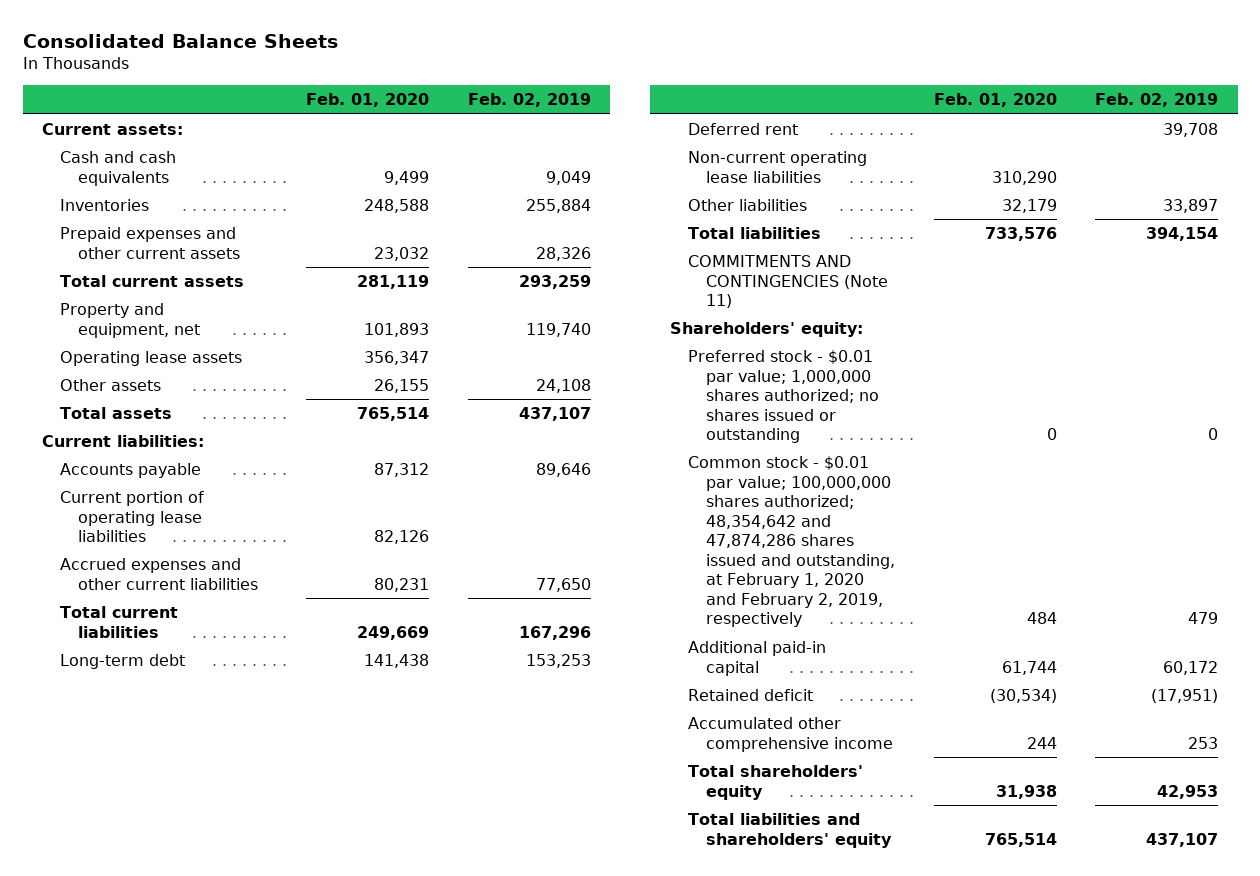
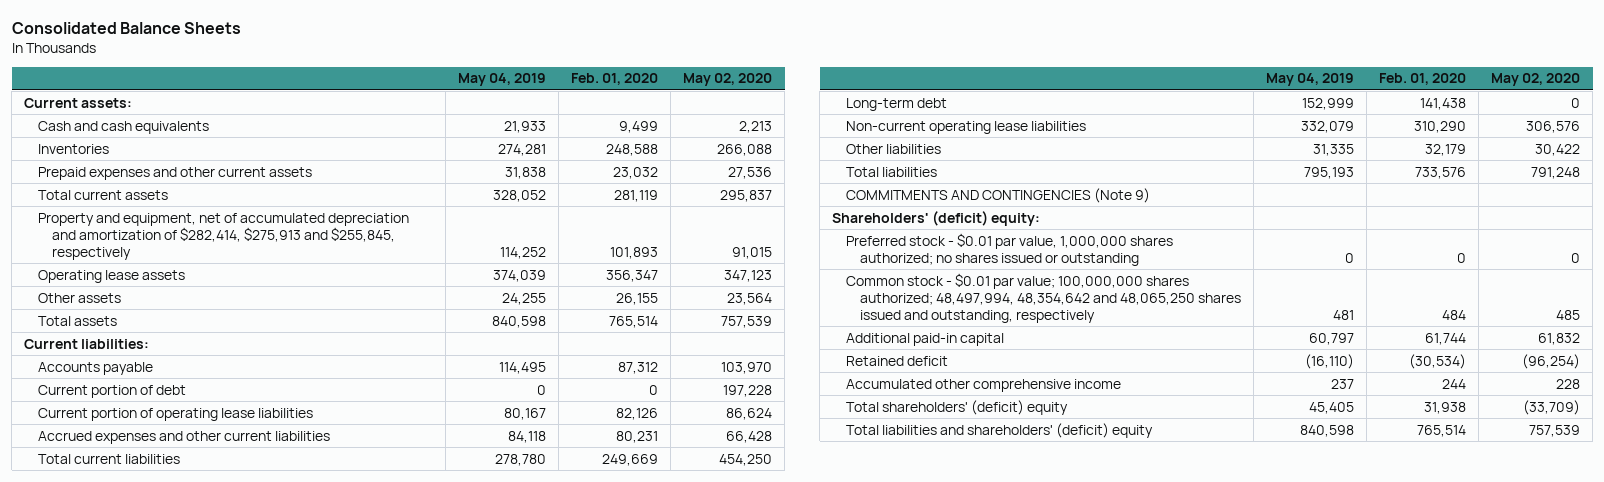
[467,93,591,108] Feb. 02, 2019 -> none
none -> [457,73,546,87] May 04, 2019
none -> [683,73,773,87] May 02, 2020
[60,303,201,338] Property and equipment, net -> [38,212,410,260] Property and equipment, net of accumulated depreciation and amortization of $282,414, $275,913 and $255,845, respectively
none -> [38,384,187,398] Current portion of debt
[687,123,798,136] Deferred rent -> none
[687,255,888,309] COMMITMENTS AND CONTINGENCIES (Note 11) -> [845,187,1150,203] COMMITMENTS AND CONTINGENCIES (Note 9)
[669,322,863,338] Shareholders' equity: -> [832,210,1041,226] Shareholders' (deficit) equity:
[687,350,879,444] Preferred stock - $0.01 par value; 1,000,000 shares authorized; no shares issued or outstanding -> [845,232,1173,266] Preferred stock - $0.01 par value, 1,000,000 shares authorized; no shares issued or outstanding
[687,456,895,628] Common stock - $0.01 par value; 100,000,000 shares authorized; 48,354,642 and 47,874,286 shares issued and outstanding, at February 1, 2020 and February 2, 2019, respectively -> [845,272,1241,323] Common stock - $0.01 par value; 100,000,000 shares authorized; 48,497,994, 48,354,642 and 48,065,250 shares issued and outstanding, respectively
[687,765,863,800] Total shareholders' equity -> [845,399,1068,415] Total shareholders' (deficit) equity
[687,813,892,848] Total liabilities and shareholders' equity -> [845,422,1153,438] Total liabilities and shareholders' (deficit) equity

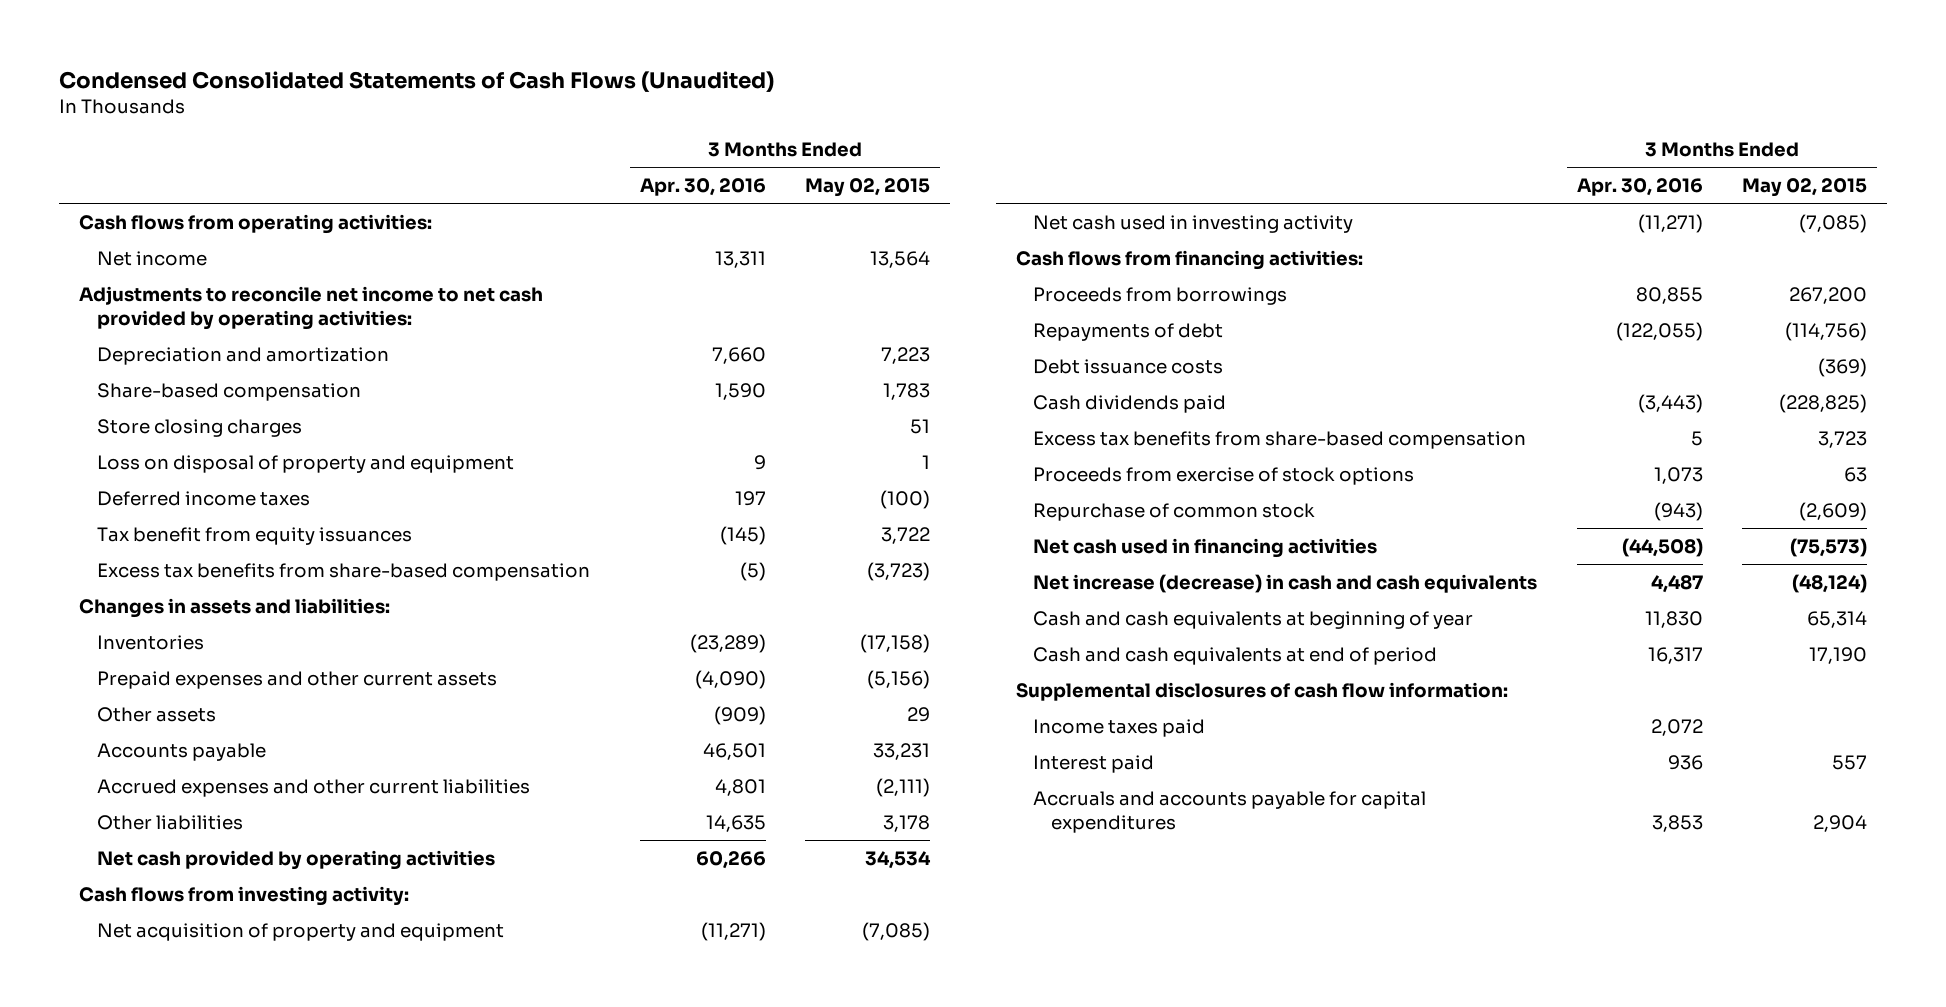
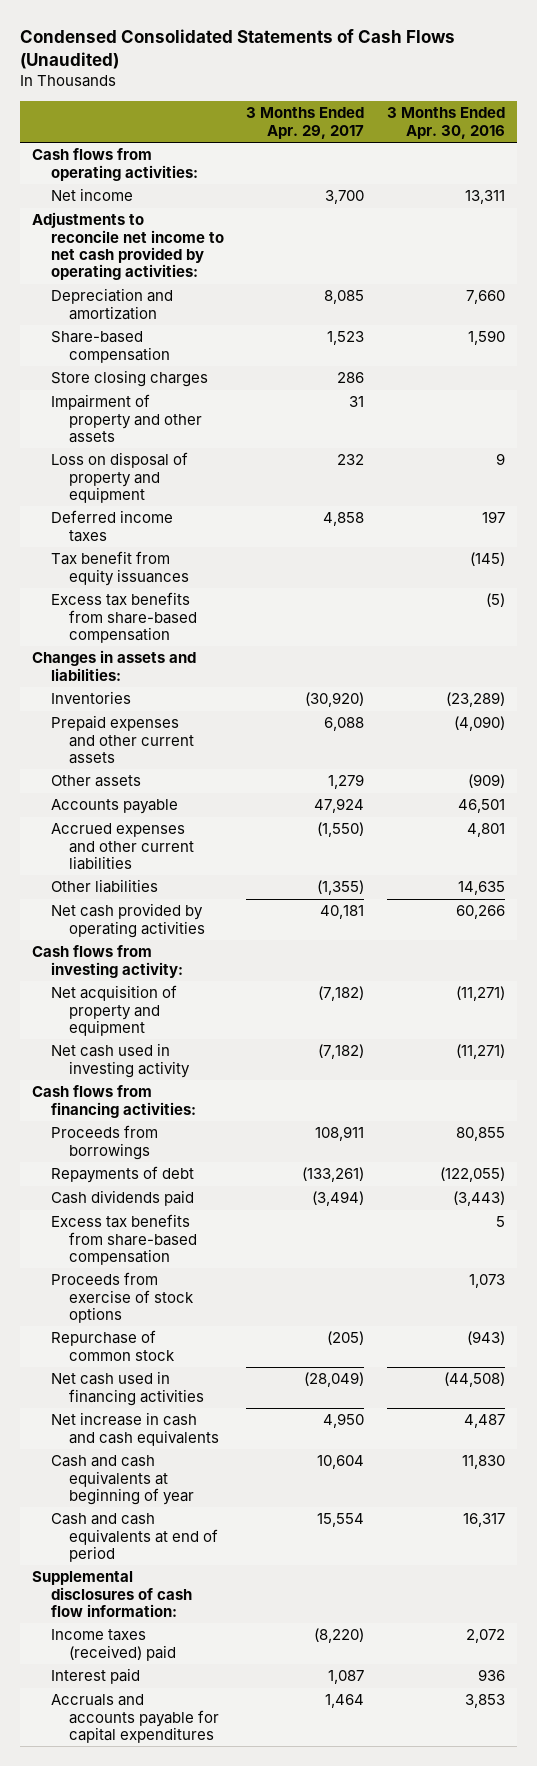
[805,177,931,197] May 02, 2015 -> none
none -> [246,107,365,139] 3 Months Ended Apr. 29, 2017
none -> [50,394,203,444] Impairment of property and other assets
[1033,358,1224,374] Debt issuance costs -> none
[1033,573,1538,593] Net increase (decrease) in cash and cash equivalents -> [50,1412,220,1446] Net increase in cash and cash equivalents
[1033,718,1206,737] Income taxes paid -> [50,1629,177,1661] Income taxes (received) paid

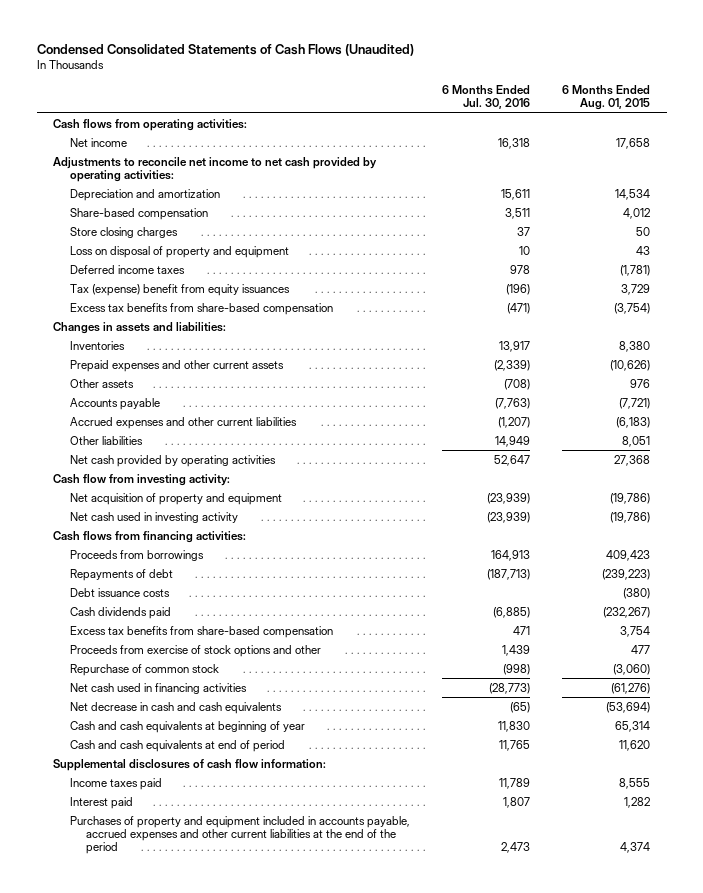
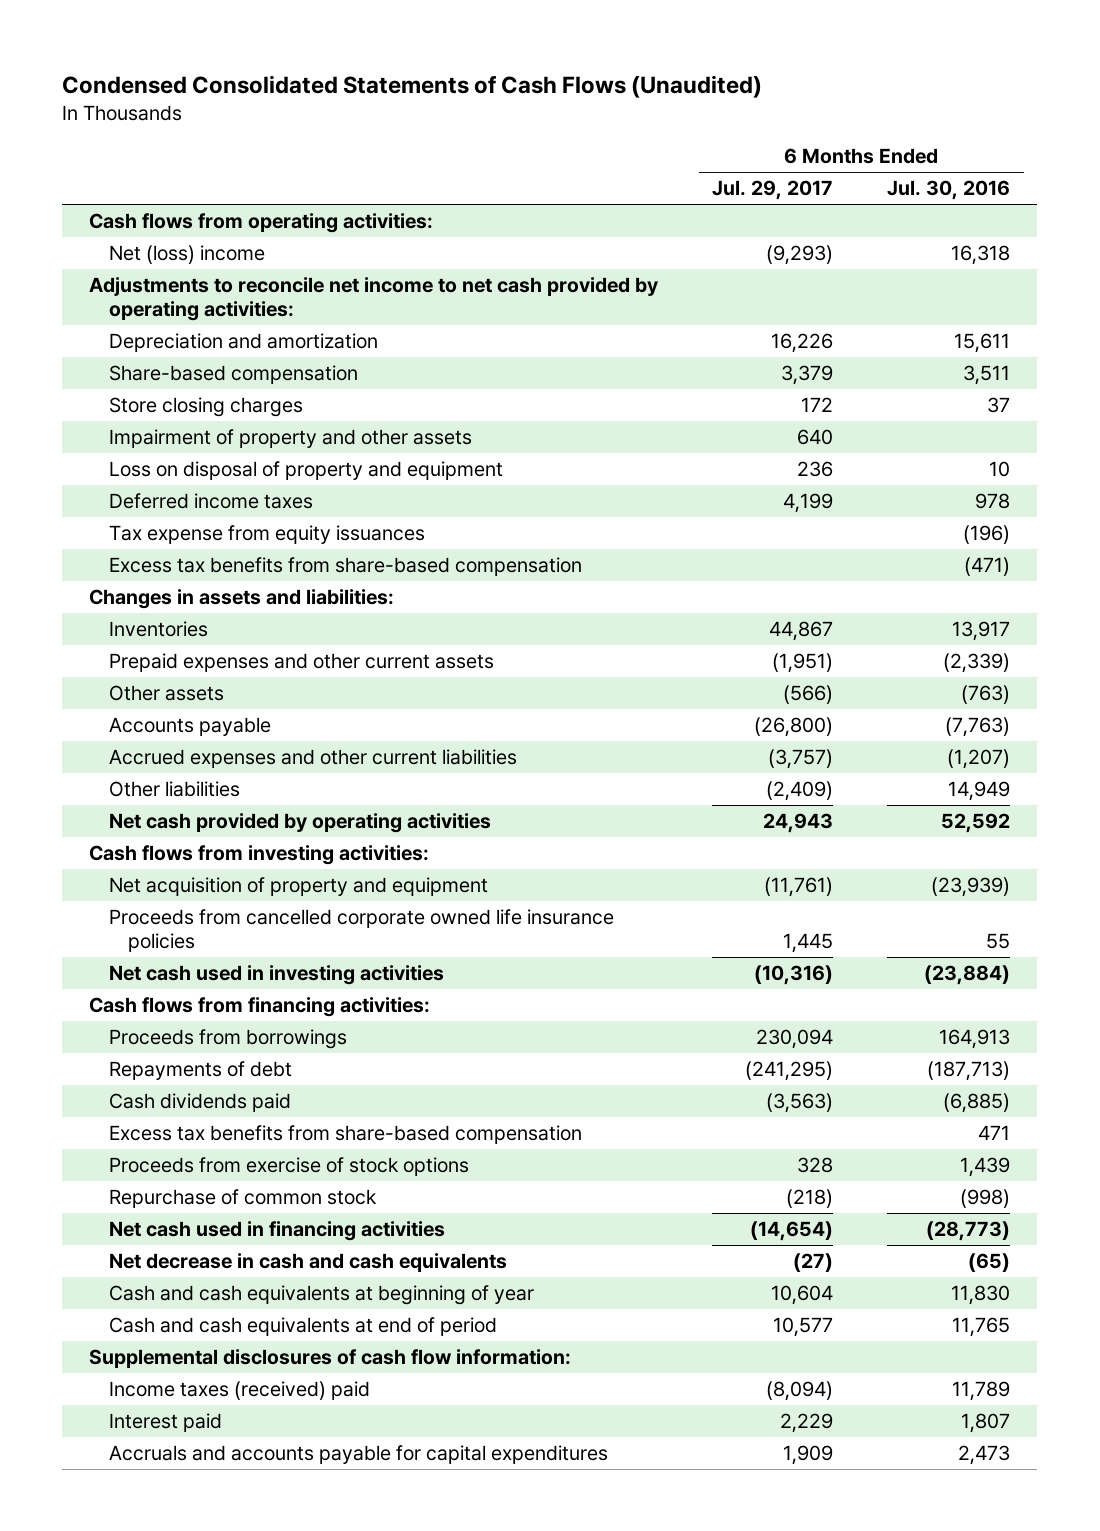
[562,85,651,111] 6 Months Ended Aug. 01, 2015 -> none
none -> [712,180,834,201] Jul. 29, 2017
[69,137,127,147] Net income -> [108,245,265,265] Net (loss) income
none -> [108,429,472,449] Impairment of property and other assets
[69,283,290,296] Tax (expense) benefit from equity issuances -> [108,525,425,545] Tax expense from equity issuances
[503,378,530,390] (708) -> [961,685,1011,705] (763)
[493,454,530,466] 52,647 -> [941,813,1011,834] 52,592
[52,473,230,486] Cash flow from investing activity: -> [89,845,430,866] Cash flows from investing activities:
none -> [108,909,614,953] Proceeds from cancelled corporate owned life insurance policies
[69,511,238,523] Net cash used in investing activity -> [108,965,444,986] Net cash used in investing activities
[486,511,530,523] (23,939) -> [924,965,1011,986] (23,884)
[69,587,170,597] Debt issuance costs -> none
[69,644,321,657] Proceeds from exercise of stock options and other -> [108,1157,469,1177] Proceeds from exercise of stock options
[69,777,162,790] Income taxes paid -> [108,1381,370,1401] Income taxes (received) paid
[69,815,410,854] Purchases of property and equipment included in accounts payable, accrued expenses and other current liabilities at the end of the period -> [108,1445,608,1465] Accruals and accounts payable for capital expenditures

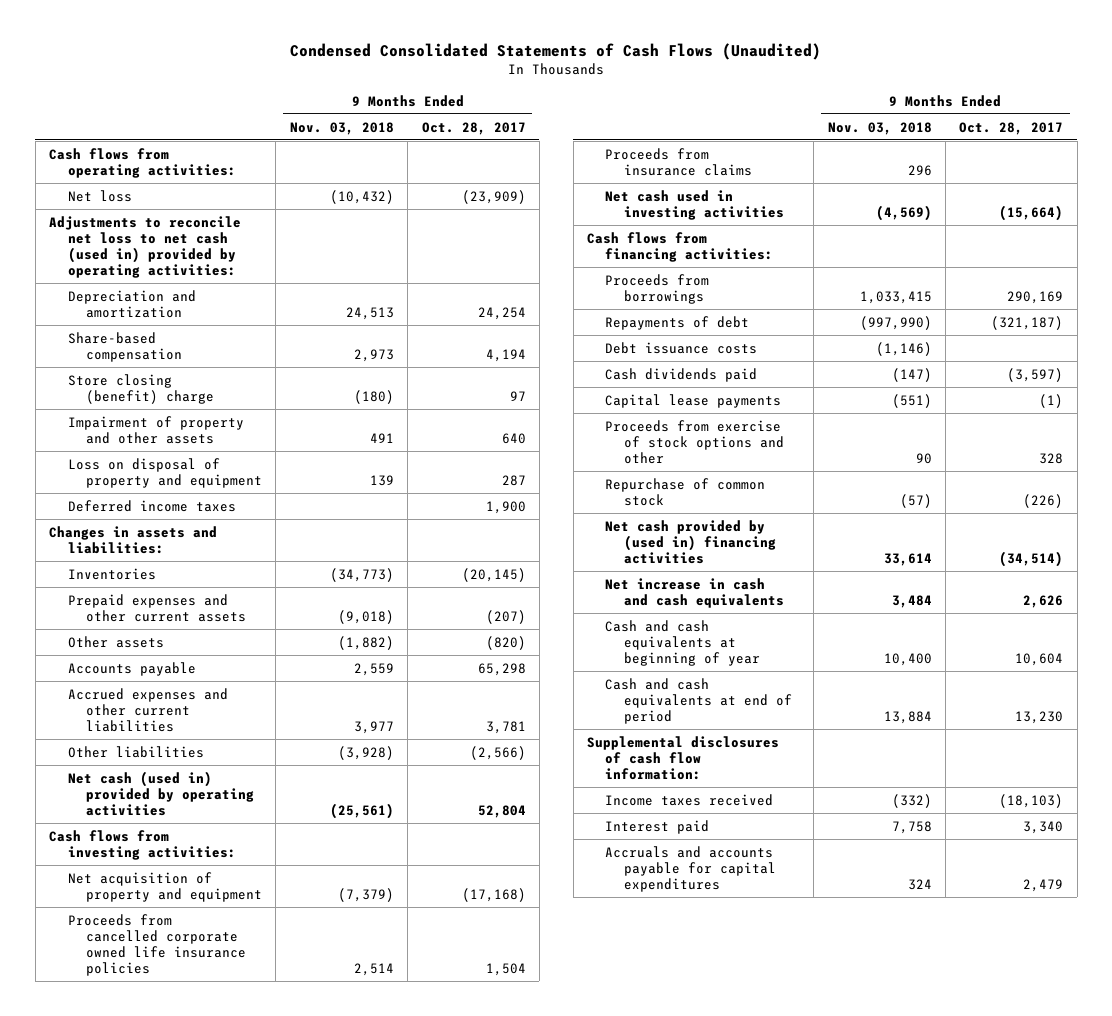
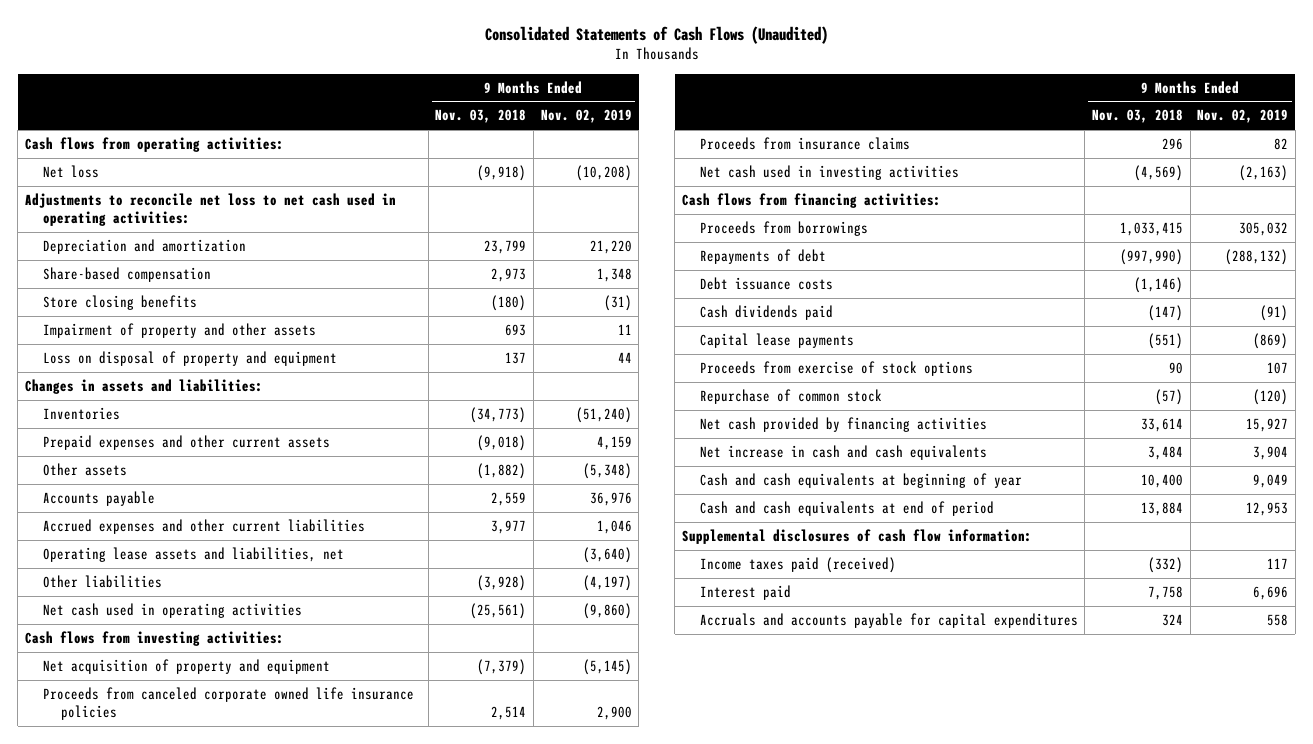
[290,43,822,61] Condensed Consolidated Statements of Cash Flows (Unaudited) -> [484,26,828,45] Consolidated Statements of Cash Flows (Unaudited)
[421,121,526,135] Oct. 28, 2017 -> none
none -> [540,109,632,124] Nov. 02, 2019
[329,189,394,204] (10,432) -> [477,164,527,181] (9,918)
[49,215,242,278] Adjustments to reconcile net loss to net cash (used in) provided by operating activities: -> [25,192,397,226] Adjustments to reconcile net loss to net cash used in operating activities:
[345,306,394,320] 24,513 -> [484,239,527,254] 23,799
[67,499,236,512] Deferred income taxes -> none
[67,373,215,404] Store closing (benefit) charge -> [42,294,197,310] Store closing benefits
[369,432,394,443] 491 -> [505,323,527,336] 693
[369,474,394,486] 139 -> [505,351,527,364] 137
none -> [42,546,344,562] Operating lease assets and liabilities, net
[67,770,255,816] Net cash (used in) provided by operating activities -> [42,602,302,618] Net cash used in operating activities
[67,913,247,976] Proceeds from cancelled corporate owned life insurance policies -> [42,686,414,720] Proceeds from canceled corporate owned life insurance policies
[605,419,784,464] Proceeds from exercise of stock options and other -> [699,360,973,376] Proceeds from exercise of stock options
[605,519,776,564] Net cash provided by (used in) financing activities -> [699,416,987,432] Net cash provided by financing activities
[605,793,774,806] Income taxes received -> [699,556,896,573] Income taxes paid (received)

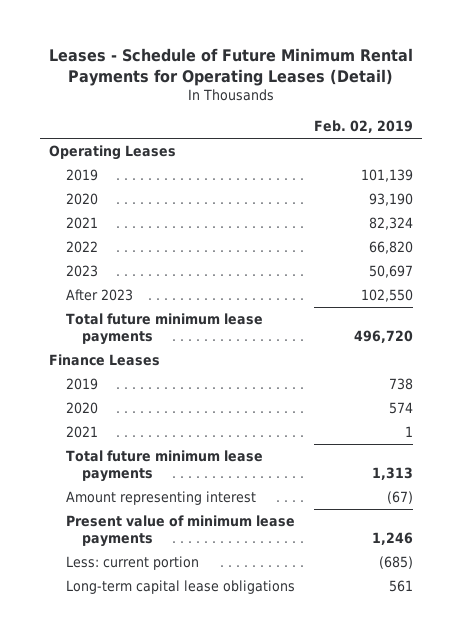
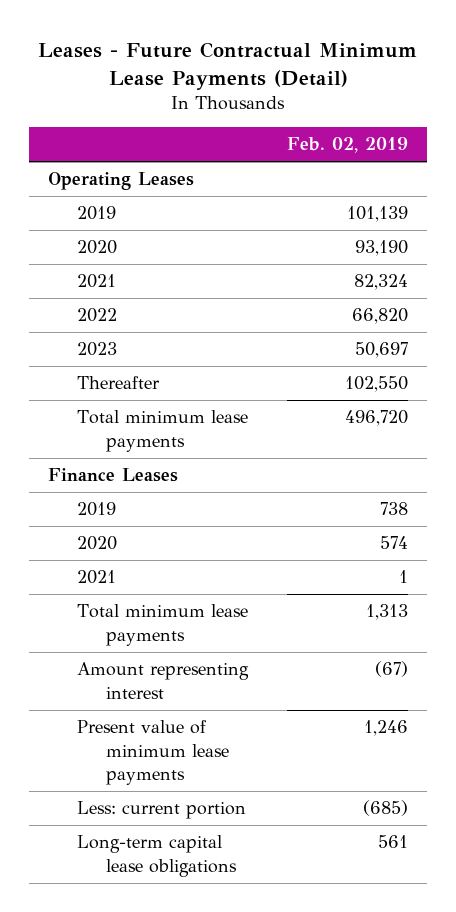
[49,47,414,87] Leases - Schedule of Future Minimum Rental Payments for Operating Leases (Detail) -> [38,42,418,90] Leases - Future Contractual Minimum Lease Payments (Detail)
[65,289,133,302] After 2023 -> [77,376,161,390] Thereafter
[65,313,263,346] Total future minimum lease payments -> [77,410,249,452] Total minimum lease payments
[65,450,263,483] Total future minimum lease payments -> [77,604,249,646] Total minimum lease payments

